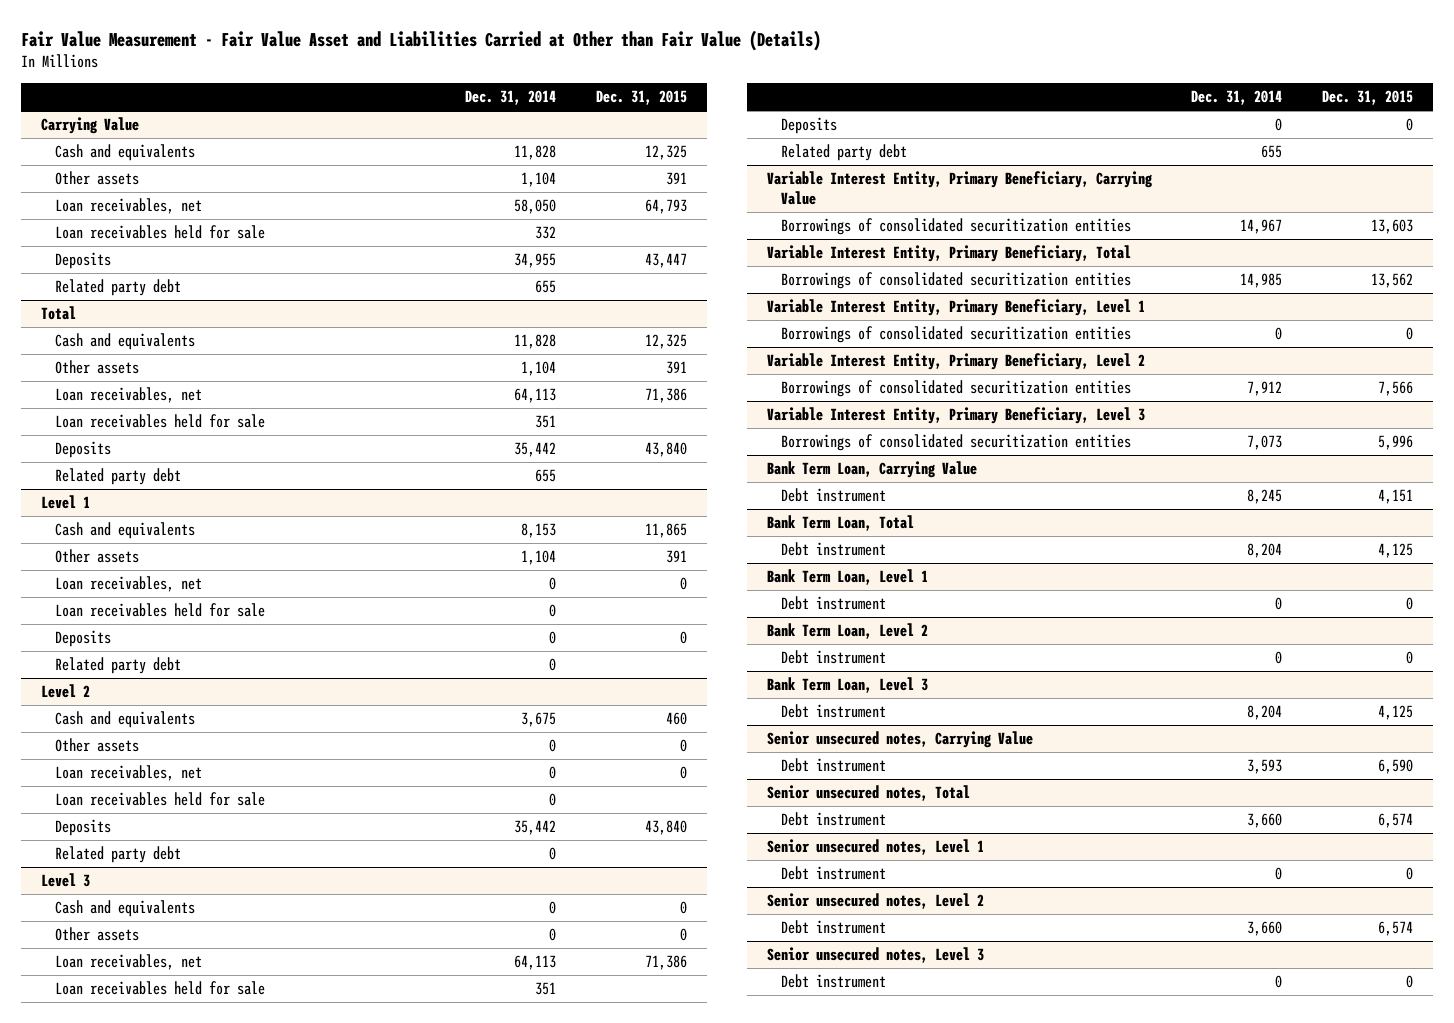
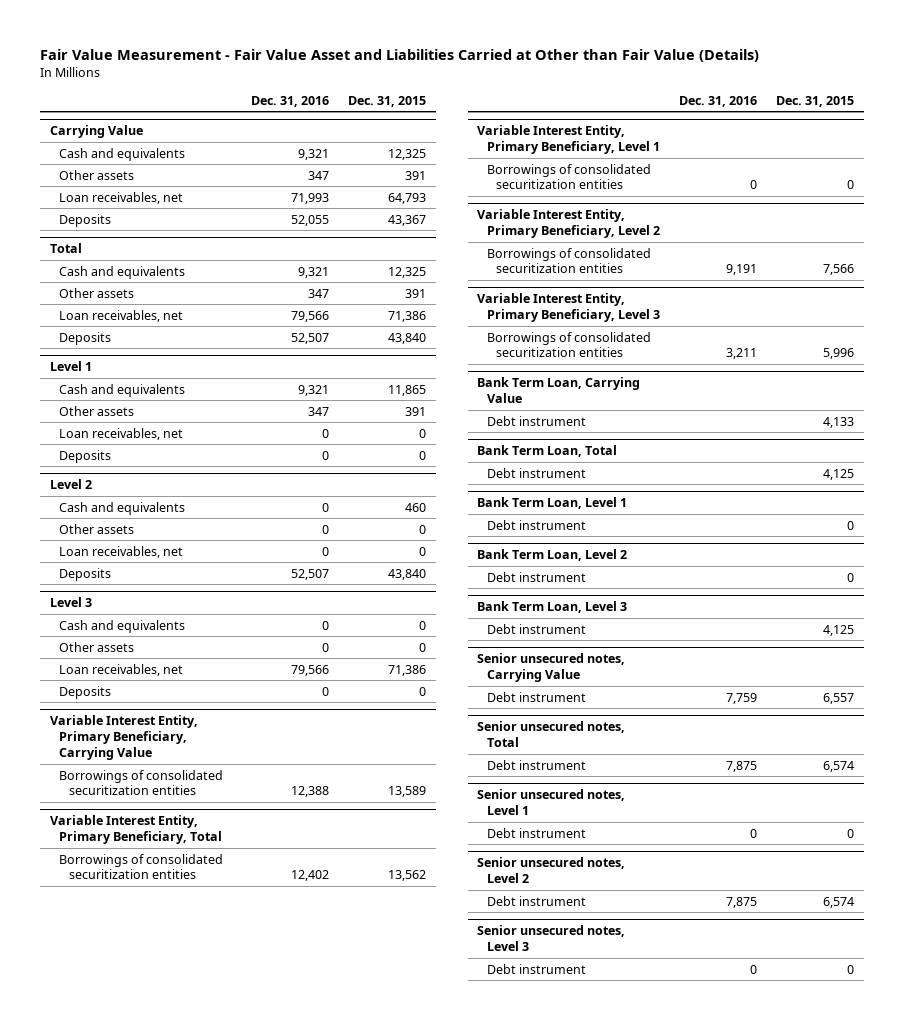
[465,90,557,106] Dec. 31, 2014 -> none
none -> [251,95,330,107] Dec. 31, 2016
[54,225,265,240] Loan receivables held for sale -> none
[54,279,181,297] Related party debt -> none
[645,253,688,269] 43,447 -> [388,214,427,226] 43,367
[54,414,265,429] Loan receivables held for sale -> none
[54,468,181,486] Related party debt -> none
[54,603,265,618] Loan receivables held for sale -> none
[54,657,181,675] Related party debt -> none
[54,792,265,807] Loan receivables held for sale -> none
[54,846,181,864] Related party debt -> none
[54,981,265,996] Loan receivables held for sale -> none
[780,144,907,162] Related party debt -> none
[1370,219,1413,235] 13,603 -> [388,786,427,798] 13,589
[1377,489,1413,505] 4,151 -> [823,416,855,428] 4,133
[1377,759,1413,775] 6,590 -> [823,692,855,704] 6,557

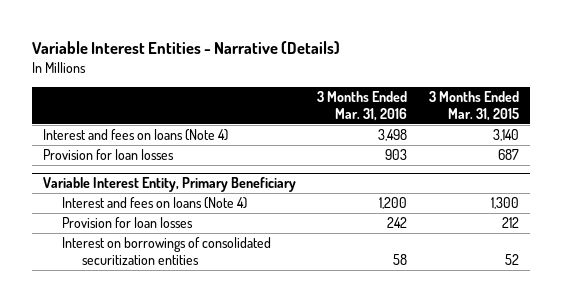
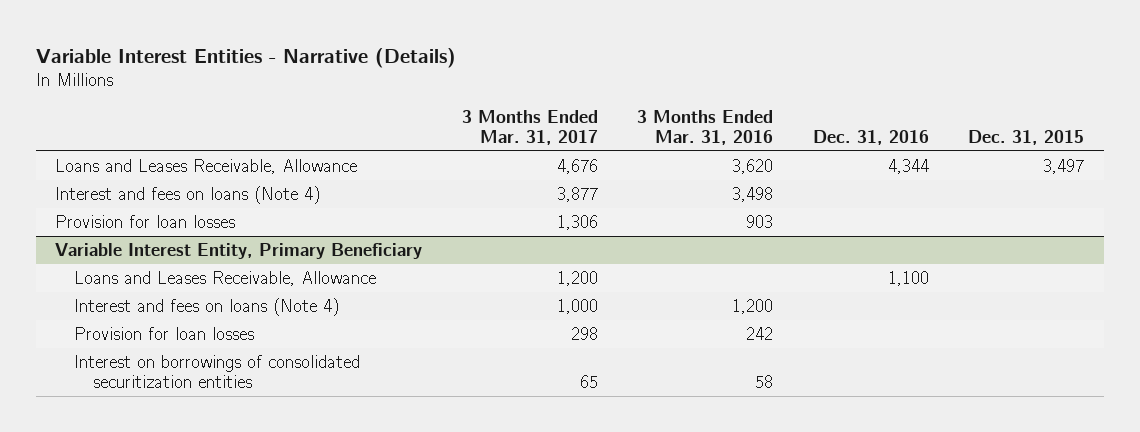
[428,91,519,122] 3 Months Ended Mar. 31, 2015 -> none
none -> [461,109,598,146] 3 Months Ended Mar. 31, 2017
none -> [812,130,929,146] Dec. 31, 2016
none -> [968,130,1085,146] Dec. 31, 2015
none -> [55,158,358,174] Loans and Leases Receivable, Allowance
none -> [74,270,377,286] Loans and Leases Receivable, Allowance

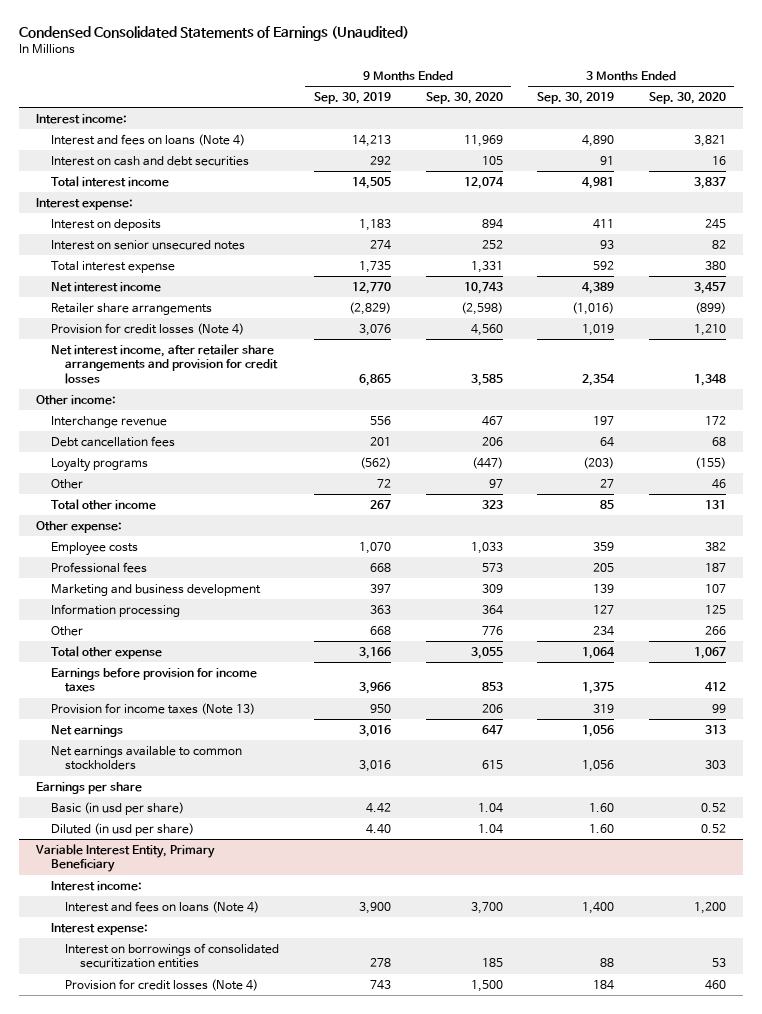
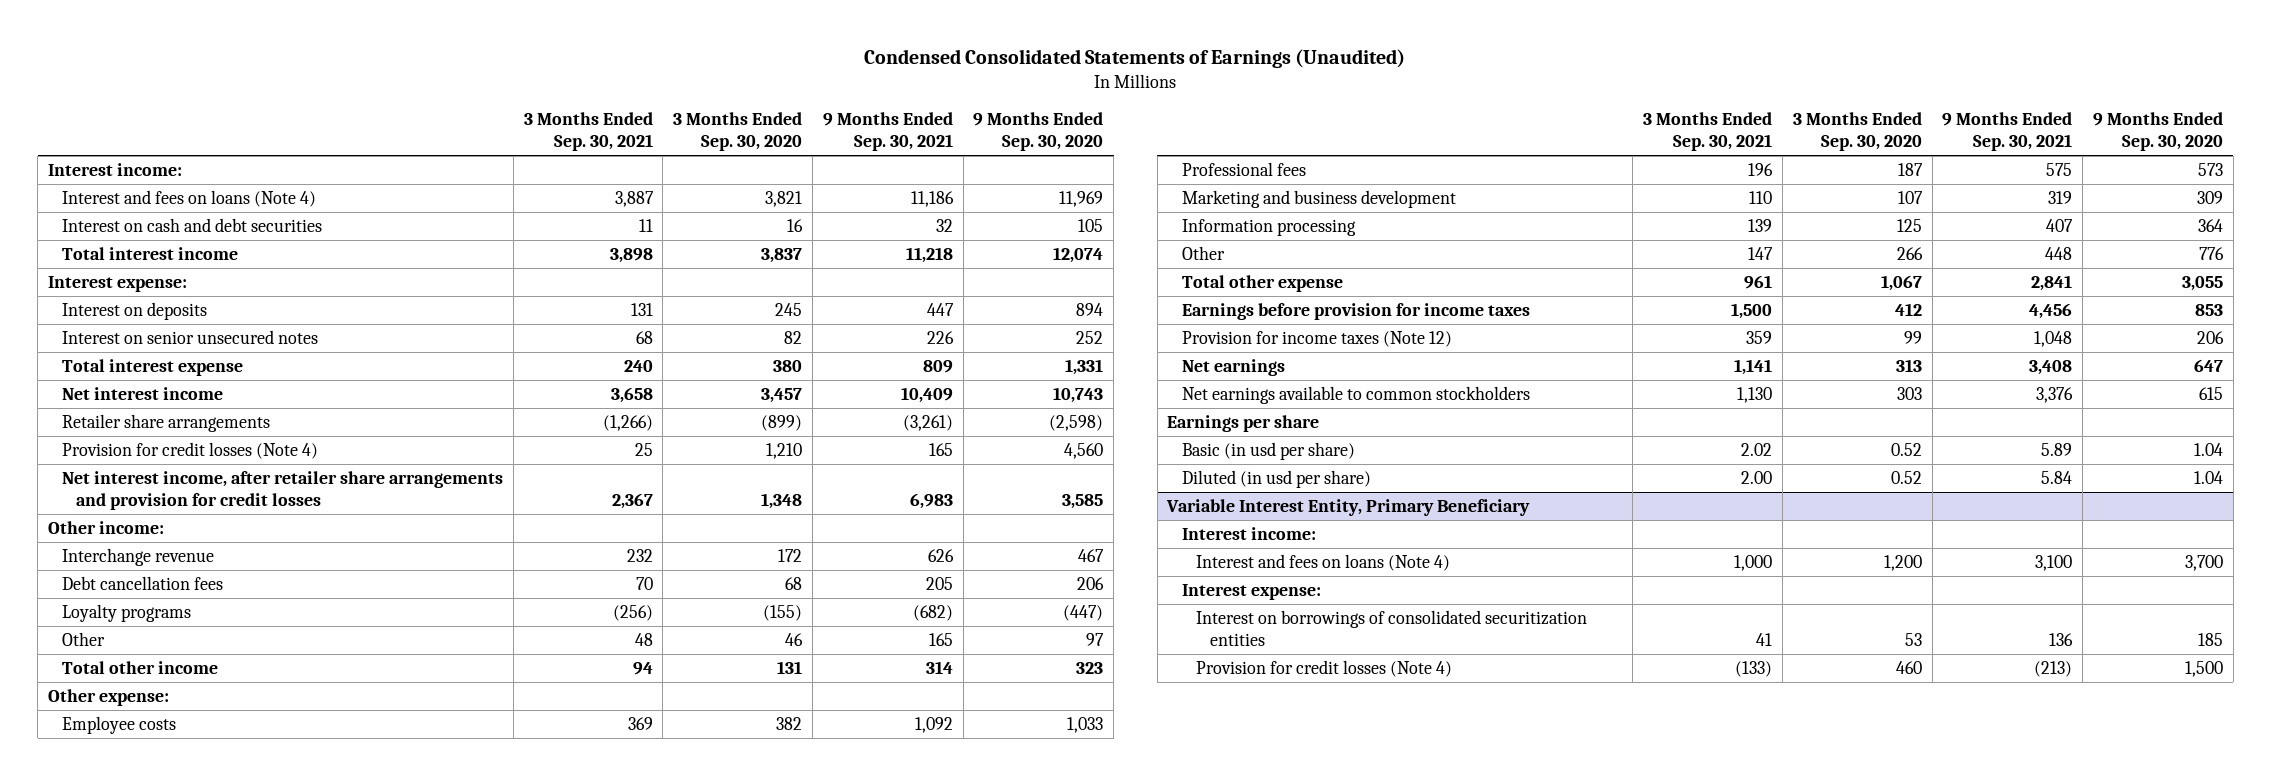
[313,91,391,104] Sep. 30, 2019 -> none
[537,91,615,104] Sep. 30, 2019 -> none
none -> [523,112,653,152] 3 Months Ended Sep. 30, 2021
none -> [822,112,953,152] 9 Months Ended Sep. 30, 2021
[50,702,255,715] Provision for income taxes (Note 13) -> [1181,331,1452,348] Provision for income taxes (Note 12)

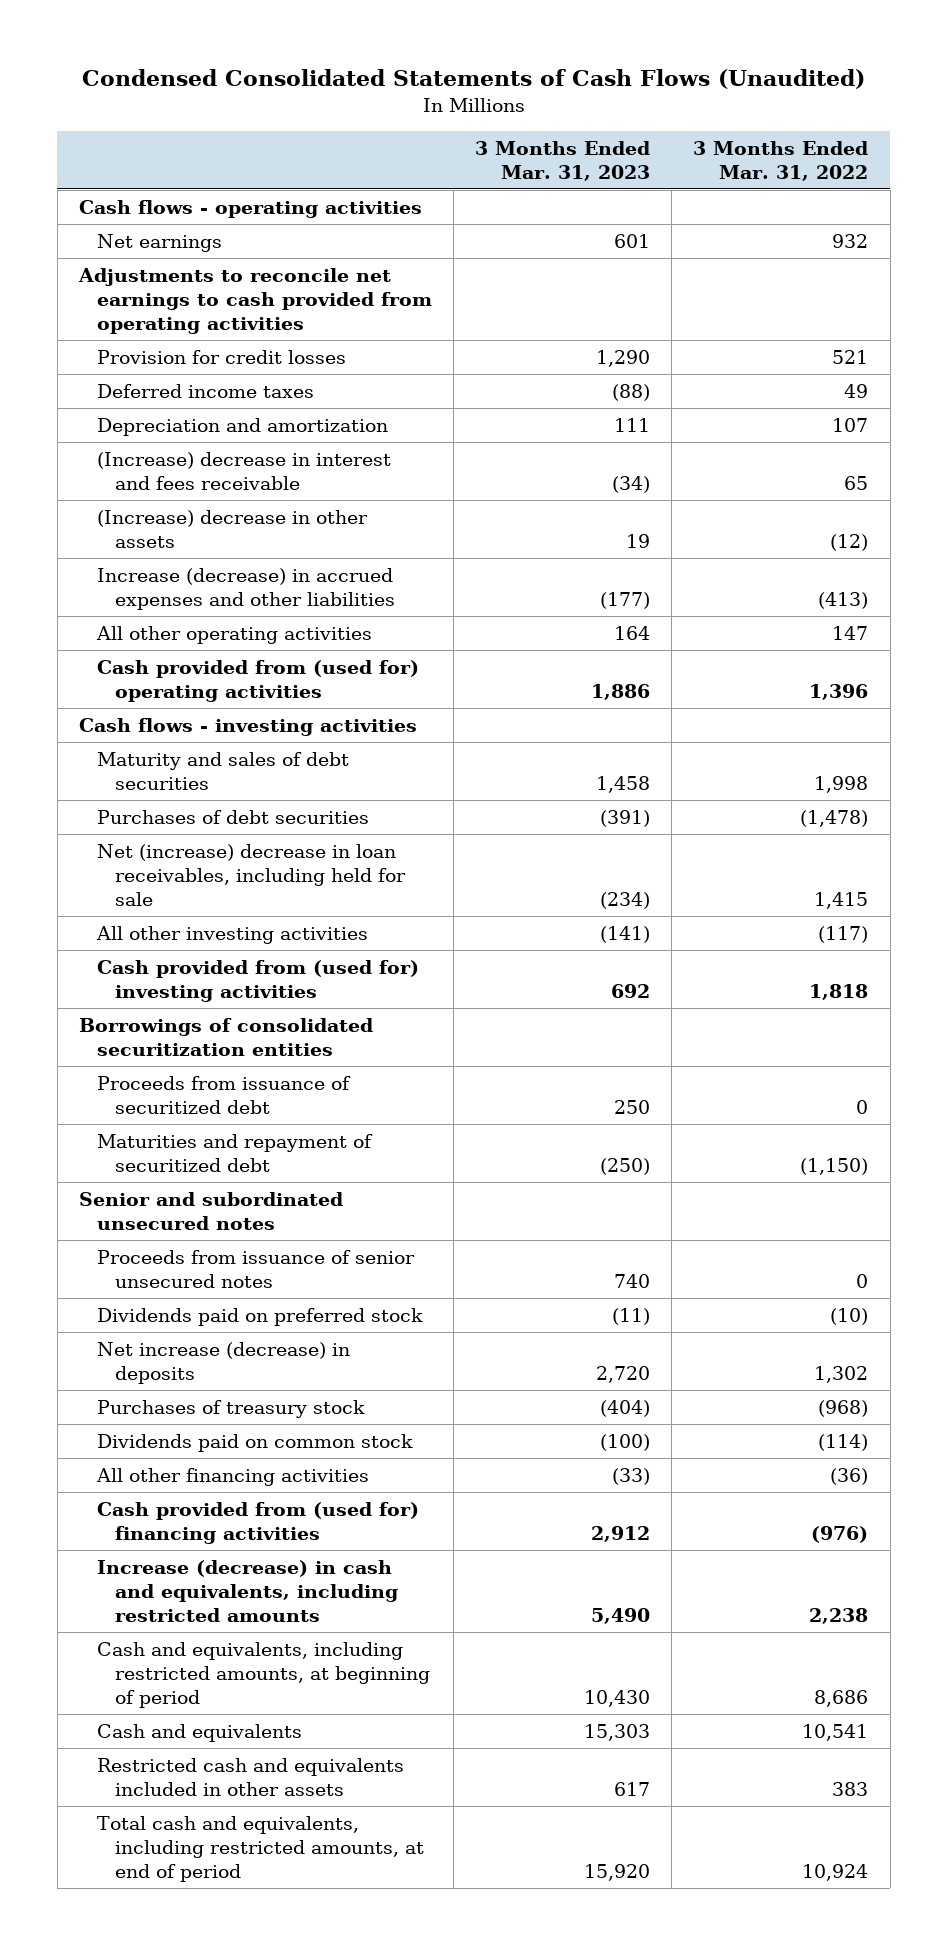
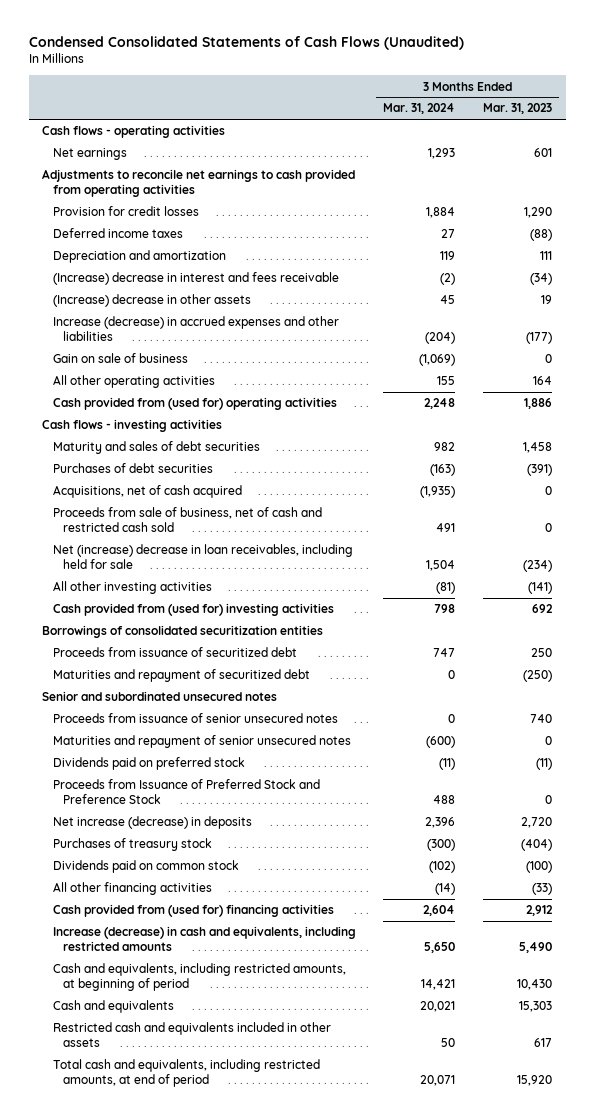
[693,140,869,181] 3 Months Ended Mar. 31, 2022 -> none
none -> [383,103,456,115] Mar. 31, 2024
none -> [52,353,188,364] Gain on sale of business
none -> [52,485,242,499] Acquisitions, net of cash acquired
none -> [52,507,322,533] Proceeds from sale of business, net of cash and restricted cash sold
none -> [52,735,351,749] Maturities and repayment of senior unsecured notes
none -> [52,779,320,805] Proceeds from Issuance of Preferred Stock and Preference Stock

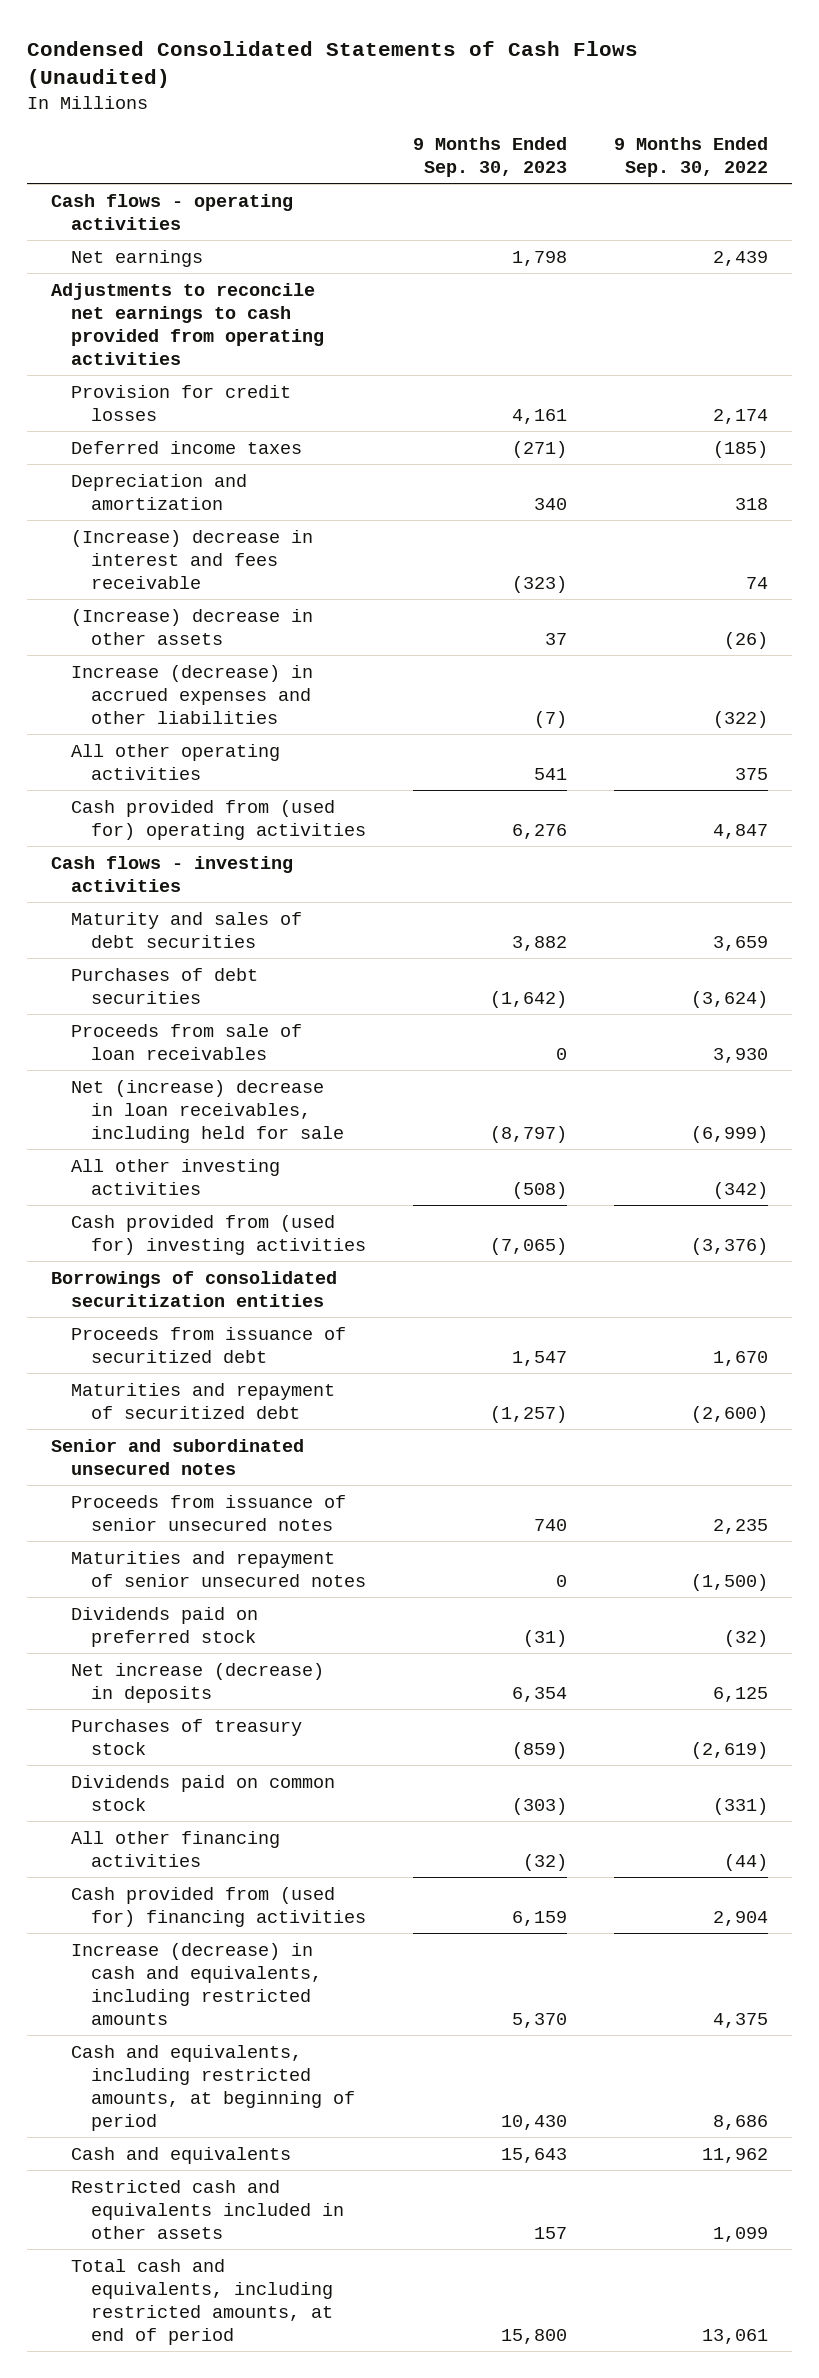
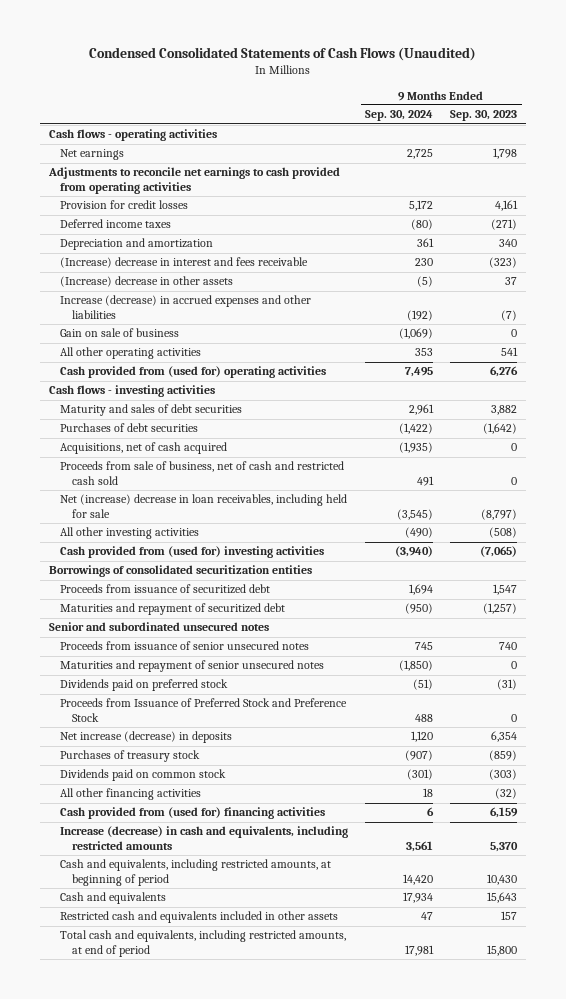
[614,137,769,178] 9 Months Ended Sep. 30, 2022 -> none
none -> [365,110,434,122] Sep. 30, 2024
none -> [60,328,180,338] Gain on sale of business
[70,1023,302,1060] Proceeds from sale of loan receivables -> none
none -> [60,442,228,455] Acquisitions, net of cash acquired
none -> [60,461,345,486] Proceeds from sale of business, net of cash and restricted cash sold
none -> [60,698,348,723] Proceeds from Issuance of Preferred Stock and Preference Stock

